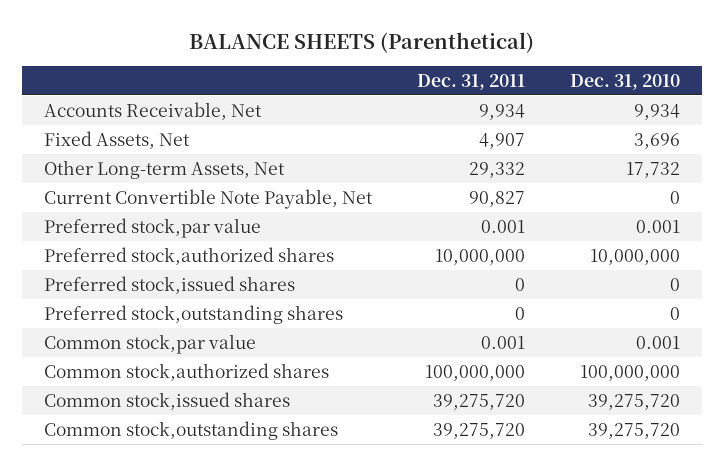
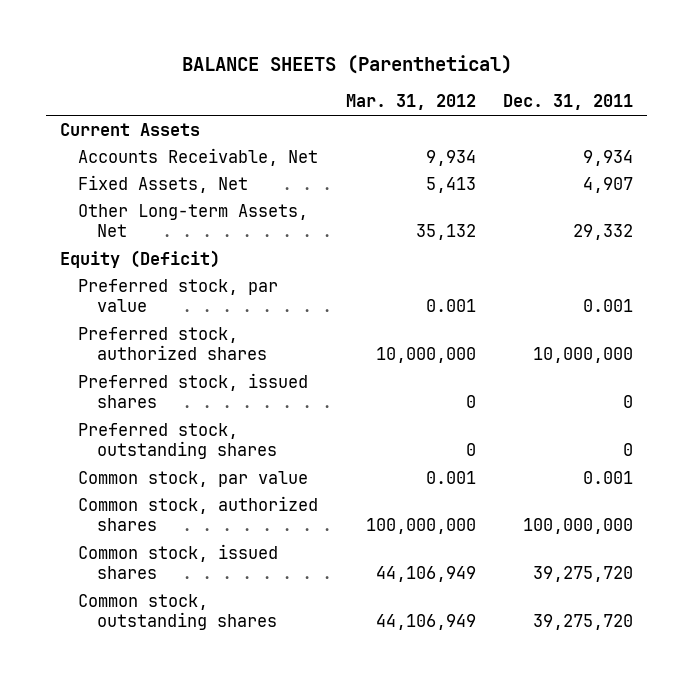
[569,73,680,90] Dec. 31, 2010 -> none
none -> [345,94,476,111] Mar. 31, 2012
none -> [59,122,200,136] Current Assets
[44,188,374,209] Current Convertible Note Payable, Net -> none
none -> [59,249,220,268] Equity (Deficit)
[44,217,262,238] Preferred stock,par value -> [78,278,279,313] Preferred stock, par value
[44,246,335,265] Preferred stock,authorized shares -> [78,326,267,361] Preferred stock, authorized shares
[44,275,296,294] Preferred stock,issued shares -> [78,372,309,409] Preferred stock, issued shares
[44,304,344,324] Preferred stock,outstanding shares -> [78,422,277,460] Preferred stock, outstanding shares
[44,333,257,354] Common stock,par value -> [78,470,309,487] Common stock, par value
[44,362,330,381] Common stock,authorized shares -> [78,495,319,532] Common stock, authorized shares
[44,391,291,410] Common stock,issued shares -> [78,543,279,580] Common stock, issued shares
[44,420,339,440] Common stock,outstanding shares -> [78,593,277,631] Common stock, outstanding shares

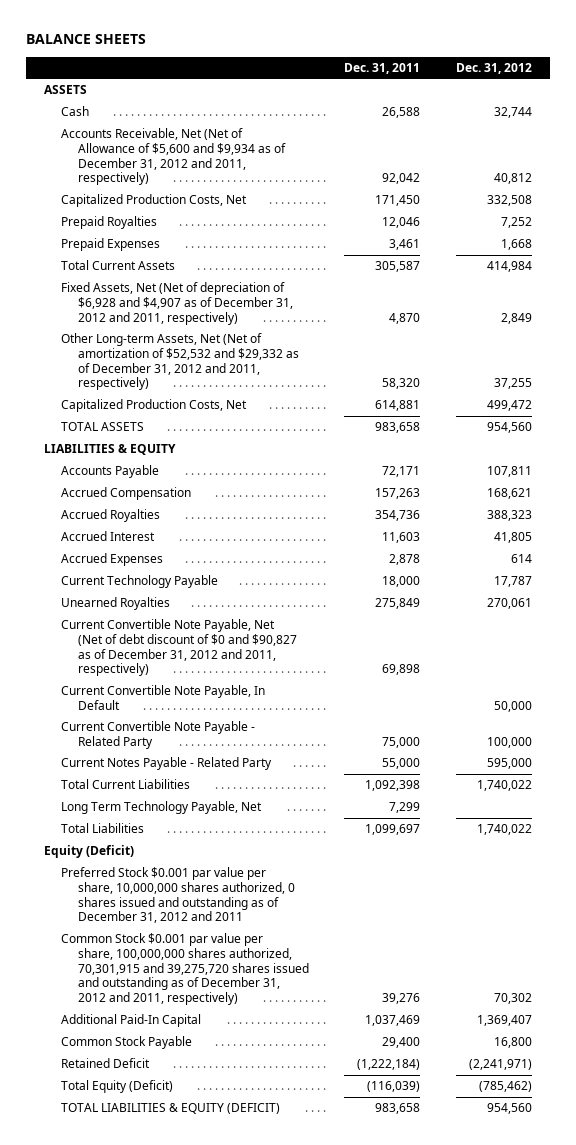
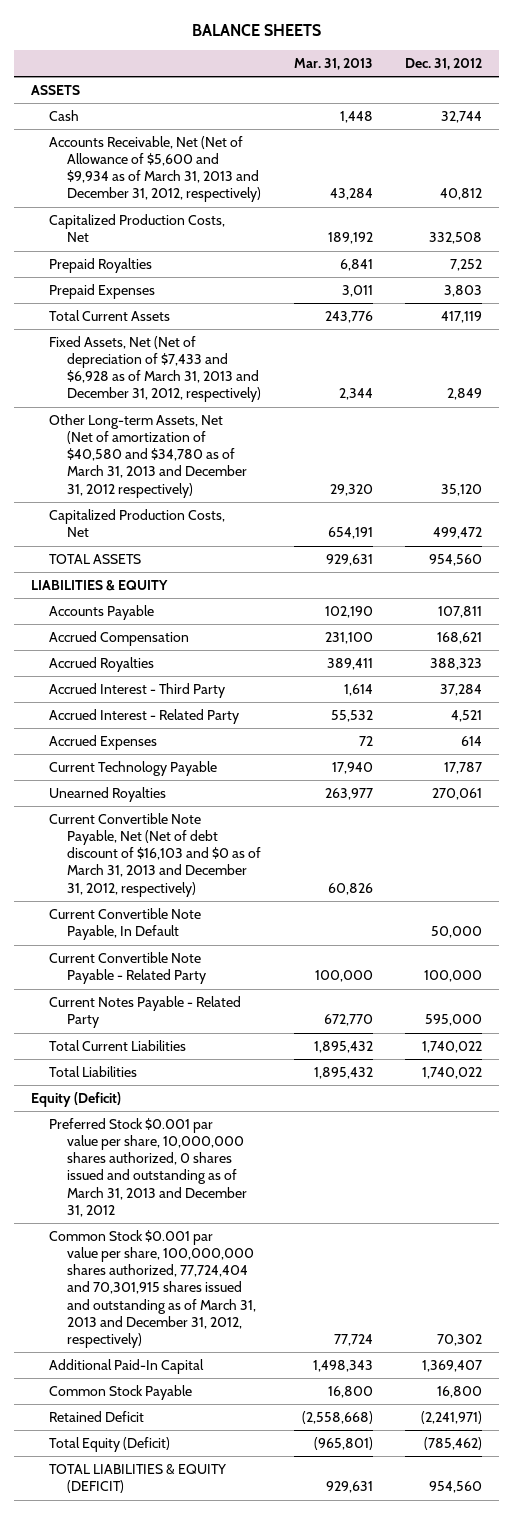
[344,62,421,74] Dec. 31, 2011 -> none
none -> [293,57,373,70] Mar. 31, 2013
[60,128,286,186] Accounts Receivable, Net (Net of Allowance of $5,600 and $9,934 as of December 31, 2012 and 2011, respectively) -> [48,136,261,203] Accounts Receivable, Net (Net of Allowance of $5,600 and $9,934 as of March 31, 2013 and December 31, 2012, respectively)
[501,239,533,251] 1,668 -> [444,285,483,298] 3,803
[487,261,533,273] 414,984 -> [441,311,483,324] 417,119
[60,282,293,325] Fixed Assets, Net (Net of depreciation of $6,928 and $4,907 as of December 31, 2012 and 2011, respectively) -> [48,336,261,403] Fixed Assets, Net (Net of depreciation of $7,433 and $6,928 as of March 31, 2013 and December 31, 2012, respectively)
[60,333,299,391] Other Long-term Assets, Net (Net of amortization of $52,532 and $29,332 as of December 31, 2012 and 2011, respectively) -> [48,414,247,498] Other Long-term Assets, Net (Net of amortization of $40,580 and $34,780 as of March 31, 2013 and December 31, 2012 respectively)
[494,378,533,390] 37,255 -> [441,483,483,496] 35,120
[60,531,155,542] Accrued Interest -> [48,683,225,699] Accrued Interest - Third Party
[494,532,533,544] 41,805 -> [440,684,483,697] 37,284
none -> [48,709,239,725] Accrued Interest - Related Party
[60,619,297,677] Current Convertible Note Payable, Net (Net of debt discount of $0 and $90,827 as of December 31, 2012 and 2011, respectively) -> [48,813,261,897] Current Convertible Note Payable, Net (Net of debt discount of $16,103 and $0 as of March 31, 2013 and December 31, 2012, respectively)
[60,801,262,815] Long Term Technology Payable, Net -> none
[60,867,295,924] Preferred Stock $0.001 par value per share, 10,000,000 shares authorized, 0 shares issued and outstanding as of December 31, 2012 and 2011 -> [48,1118,247,1217] Preferred Stock $0.001 par value per share, 10,000,000 shares authorized, 0 shares issued and outstanding as of March 31, 2013 and December 31, 2012
[60,933,309,1006] Common Stock $0.001 par value per share, 100,000,000 shares authorized, 70,301,915 and 39,275,720 shares issued and outstanding as of December 31, 2012 and 2011, respectively) -> [48,1230,256,1348] Common Stock $0.001 par value per share, 100,000,000 shares authorized, 77,724,404 and 70,301,915 shares issued and outstanding as of March 31, 2013 and December 31, 2012, respectively)

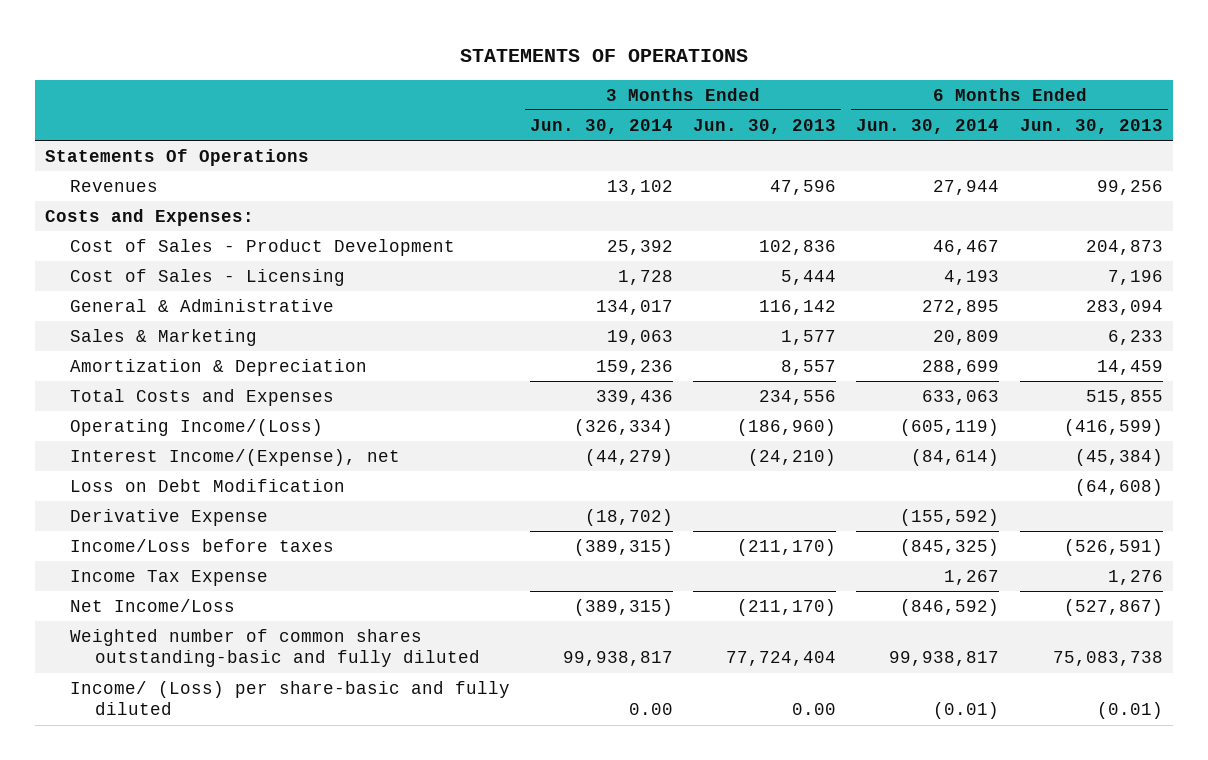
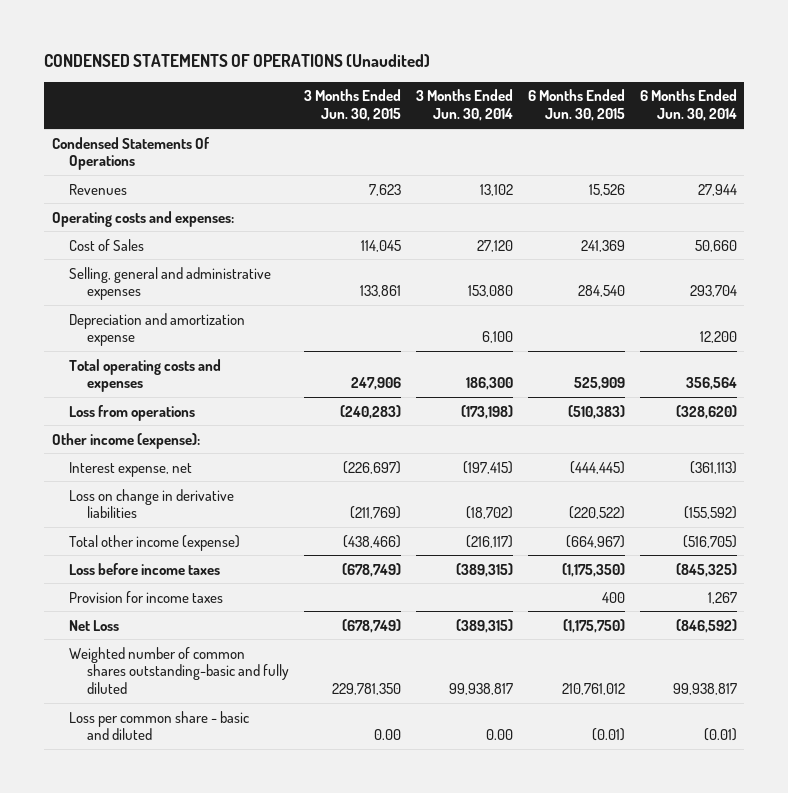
[459,48,748,62] STATEMENTS OF OPERATIONS -> [44,54,431,68] CONDENSED STATEMENTS OF OPERATIONS (Unaudited)
[693,118,837,134] Jun. 30, 2013 -> none
[1019,118,1163,134] Jun. 30, 2013 -> none
none -> [303,89,401,122] 3 Months Ended Jun. 30, 2015
none -> [527,89,625,122] 6 Months Ended Jun. 30, 2015
[44,149,309,167] Statements Of Operations -> [51,136,210,171] Condensed Statements Of Operations
[69,269,345,287] Cost of Sales - Licensing -> none
[69,329,257,347] Sales & Marketing -> none
[69,479,345,493] Loss on Debt Modification -> none
[44,209,254,227] Costs and Expenses: -> [51,210,234,227] Operating costs and expenses:
[69,239,455,257] Cost of Sales - Product Development -> [69,238,145,251] Cost of Sales
[607,240,674,256] 25,392 -> [476,239,513,252] 27,120
[933,240,1000,256] 46,467 -> [694,239,737,252] 50,660
[69,299,334,313] General & Administrative -> [69,266,272,301] Selling, general and administrative expenses
[596,300,674,316] 134,017 -> [467,285,513,298] 153,080
[922,300,1000,316] 272,895 -> [689,285,737,298] 293,704
[69,359,367,377] Amortization & Depreciation -> [69,312,246,347] Depreciation and amortization expense
[596,360,674,376] 159,236 -> [481,331,513,344] 6,100
[922,360,1000,376] 288,699 -> [699,331,737,344] 12,200
[69,389,334,407] Total Costs and Expenses -> [69,358,222,393] Total operating costs and expenses
[596,390,674,406] 339,436 -> [465,377,513,391] 186,300
[922,390,1000,406] 633,063 -> [685,377,737,391] 356,564
[69,419,323,437] Operating Income/(Loss) -> [69,404,196,421] Loss from operations
[574,419,674,437] (326,334) -> [460,404,513,419] (173,198)
[900,419,1000,437] (605,119) -> [675,404,737,419] (328,620)
none -> [51,432,200,449] Other income (expense):
[69,449,400,467] Interest Income/(Expense), net -> [69,461,193,477] Interest expense, net
[585,449,674,467] (44,279) -> [462,460,513,474] (197,415)
[911,449,1000,467] (84,614) -> [689,460,737,474] (361,113)
[69,509,268,527] Derivative Expense -> [69,488,235,519] Loss on change in derivative liabilities
none -> [69,534,241,551] Total other income (expense)
[69,539,334,553] Income/Loss before taxes -> [69,562,221,575] Loss before income taxes
[69,570,268,587] Income Tax Expense -> [69,590,224,603] Provision for income taxes
[69,599,235,613] Net Income/Loss -> [69,619,120,631] Net Loss
[69,681,510,716] Income/ (Loss) per share-basic and fully diluted -> [69,710,250,741] Loss per common share - basic and diluted

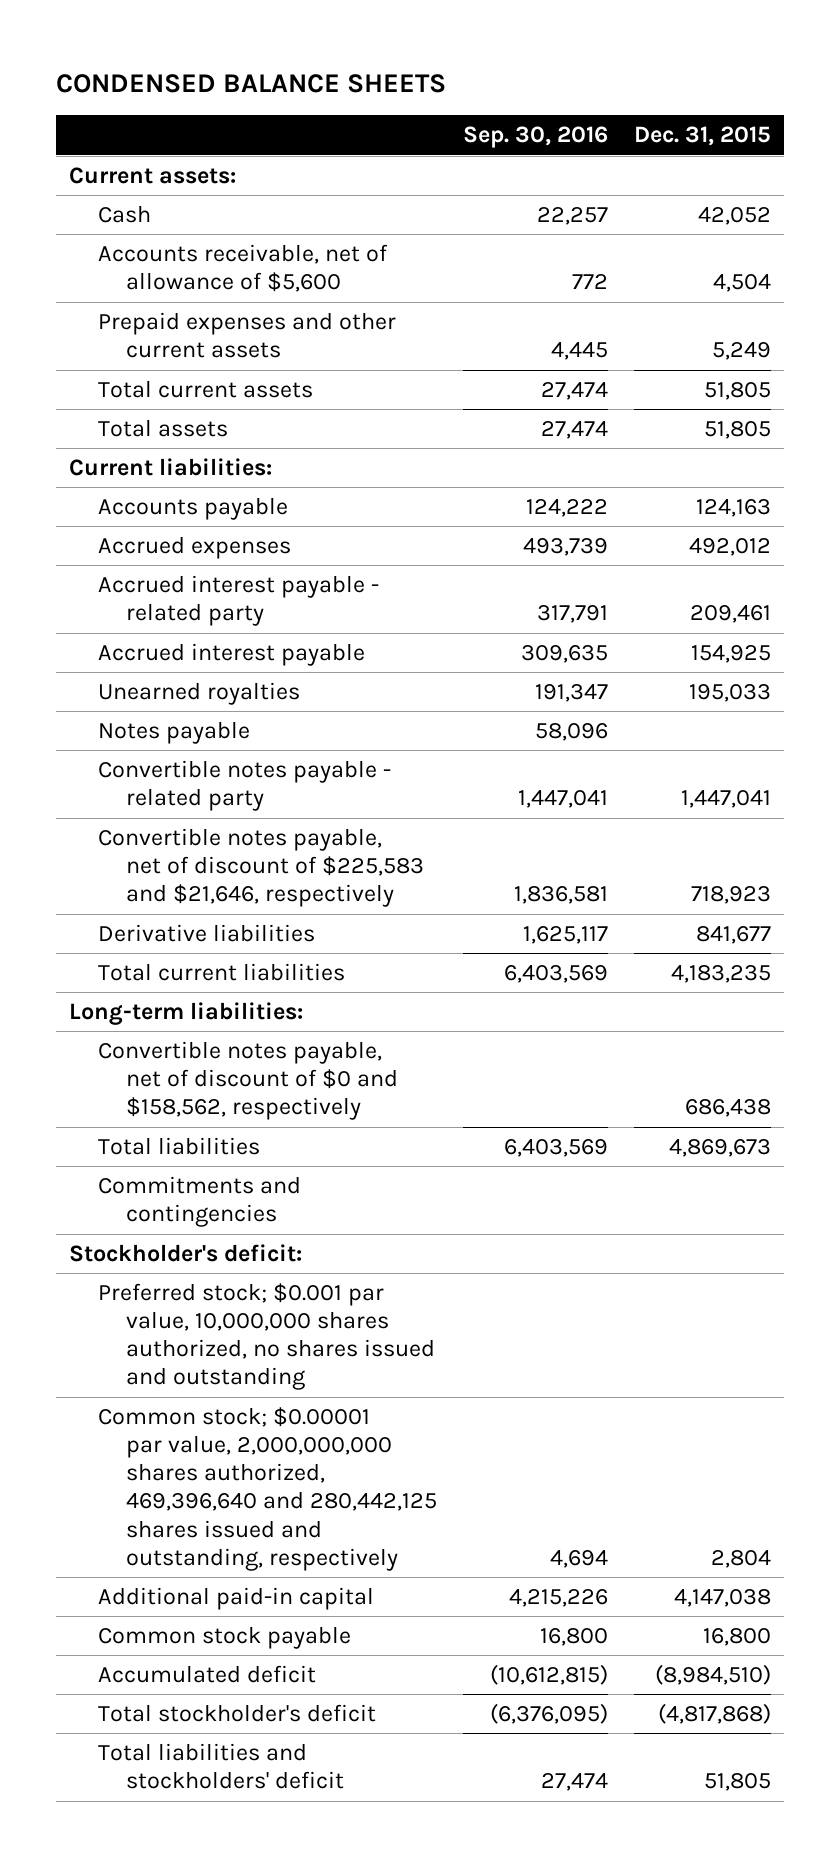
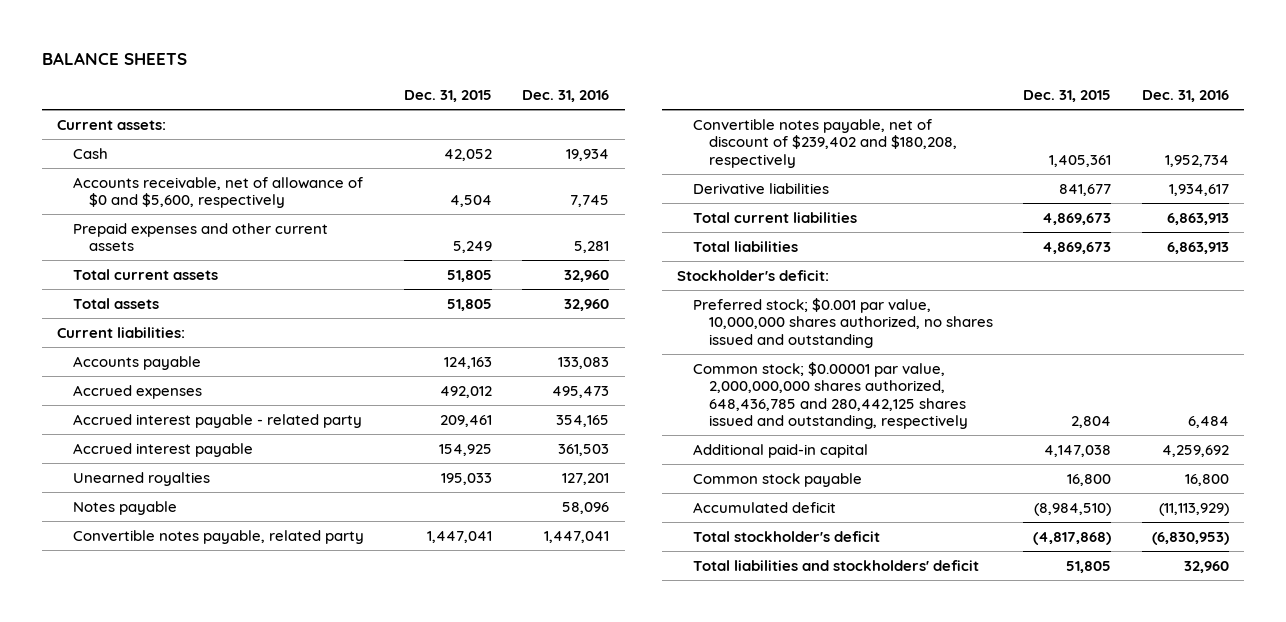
[55,74,446,94] CONDENSED BALANCE SHEETS -> [42,52,188,66] BALANCE SHEETS
[463,126,609,149] Sep. 30, 2016 -> none
none -> [522,89,610,102] Dec. 31, 2016
[97,244,388,293] Accounts receivable, net of allowance of $5,600 -> [73,176,364,209] Accounts receivable, net of allowance of $0 and $5,600, respectively
[97,760,391,812] Convertible notes payable - related party -> [73,529,365,544] Convertible notes payable, related party
[97,828,425,908] Convertible notes payable, net of discount of $225,583 and $21,646, respectively -> [692,118,957,168] Convertible notes payable, net of discount of $239,402 and $180,208, respectively
[691,886,772,905] 718,923 -> [1049,154,1112,167] 1,405,361
[68,1002,303,1026] Long-term liabilities: -> none
[97,1041,399,1121] Convertible notes payable, net of discount of $0 and $158,562, respectively -> none
[671,965,772,984] 4,183,235 -> [1042,212,1112,225] 4,869,673
[97,1176,301,1228] Commitments and contingencies -> none
[97,1407,438,1571] Common stock; $0.00001 par value, 2,000,000,000 shares authorized, 469,396,640 and 280,442,125 shares issued and outstanding, respectively -> [692,361,968,429] Common stock; $0.00001 par value, 2,000,000,000 shares authorized, 648,436,785 and 280,442,125 shares issued and outstanding, respectively

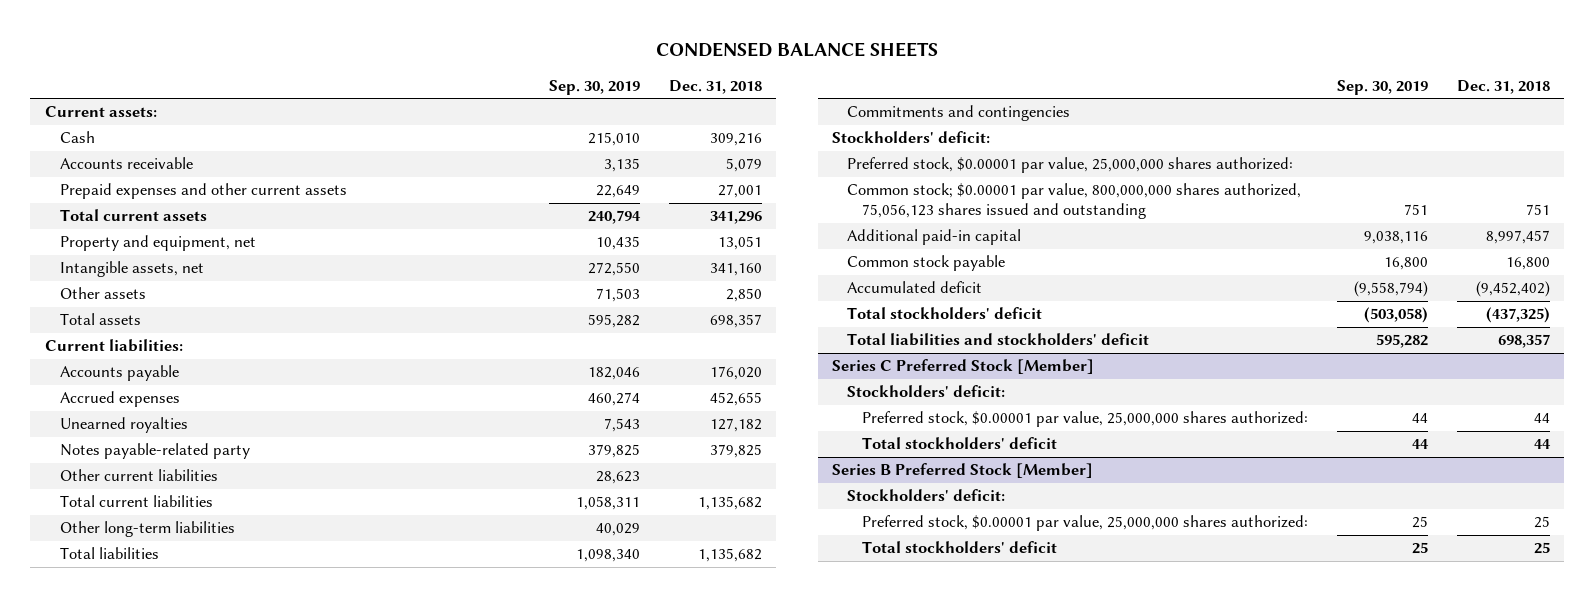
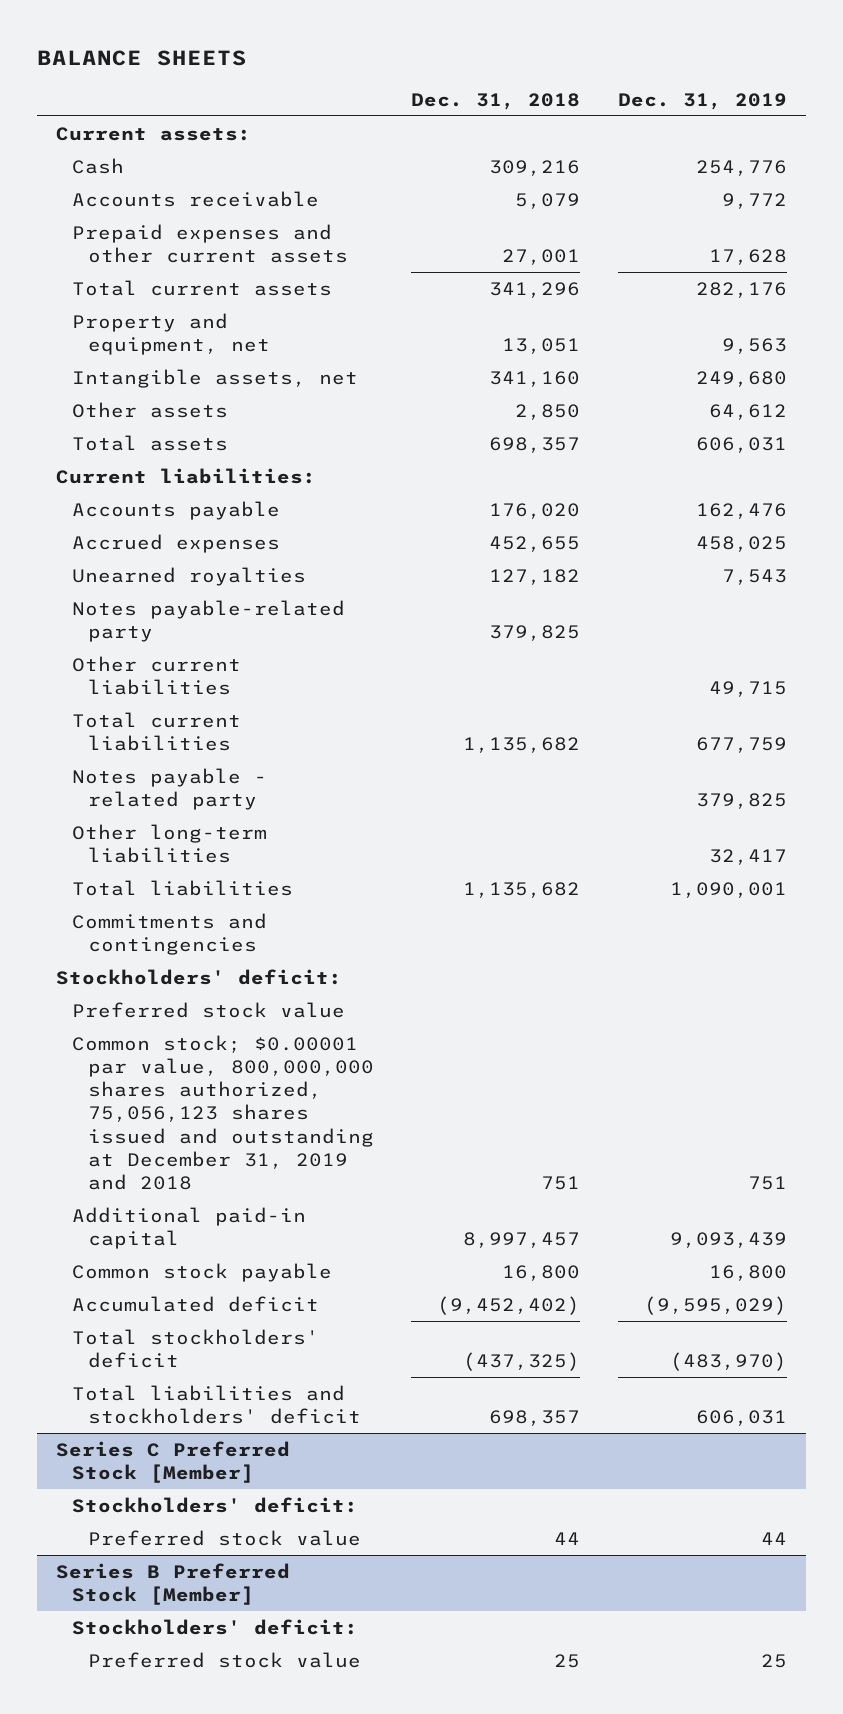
[656,41,939,57] CONDENSED BALANCE SHEETS -> [37,49,248,66] BALANCE SHEETS
[549,79,641,95] Sep. 30, 2019 -> none
none -> [618,92,788,110] Dec. 31, 2019
none -> [71,767,267,810] Notes payable - related party
[847,157,1294,174] Preferred stock, $0.00001 par value, 25,000,000 shares authorized: -> [71,1001,345,1018] Preferred stock value
[847,183,1302,220] Common stock; $0.00001 par value, 800,000,000 shares authorized, 75,056,123 shares issued and outstanding -> [71,1034,374,1191] Common stock; $0.00001 par value, 800,000,000 shares authorized, 75,056,123 shares issued and outstanding at December 31, 2019 and 2018
[861,437,1057,450] Total stockholders' deficit -> none
[861,411,1308,428] Preferred stock, $0.00001 par value, 25,000,000 shares authorized: -> [87,1529,361,1546] Preferred stock value
[861,541,1057,554] Total stockholders' deficit -> none
[861,515,1308,532] Preferred stock, $0.00001 par value, 25,000,000 shares authorized: -> [87,1651,361,1668] Preferred stock value

